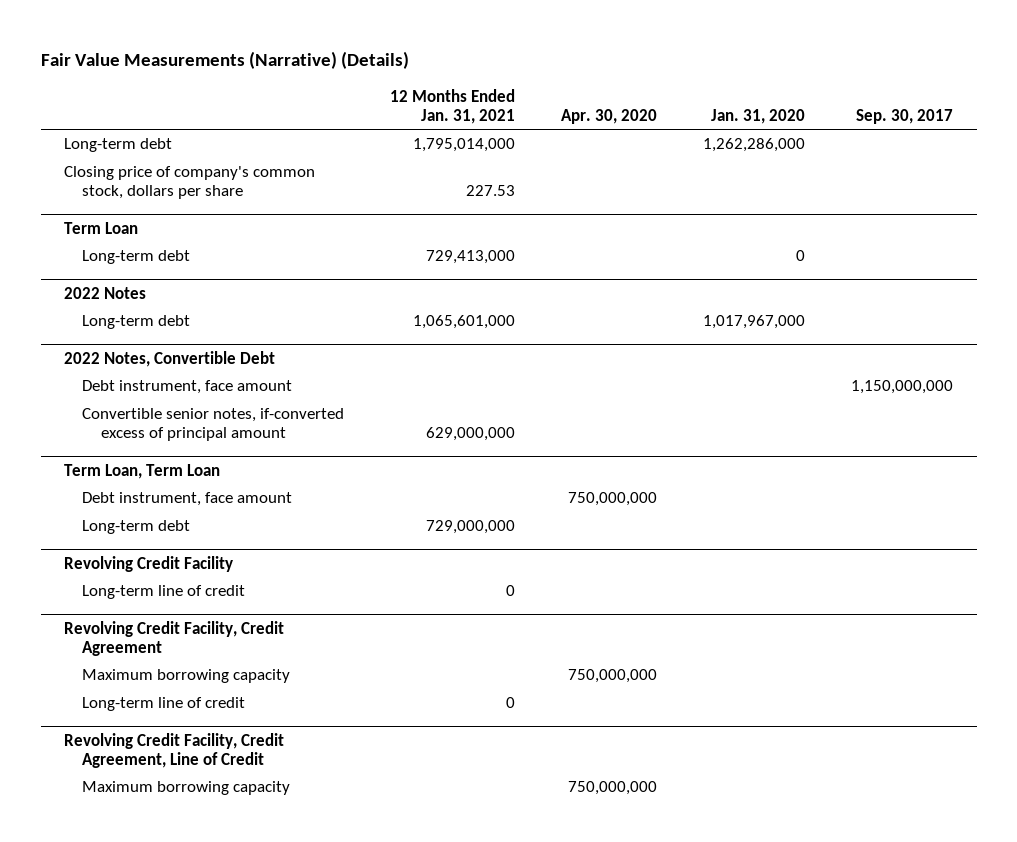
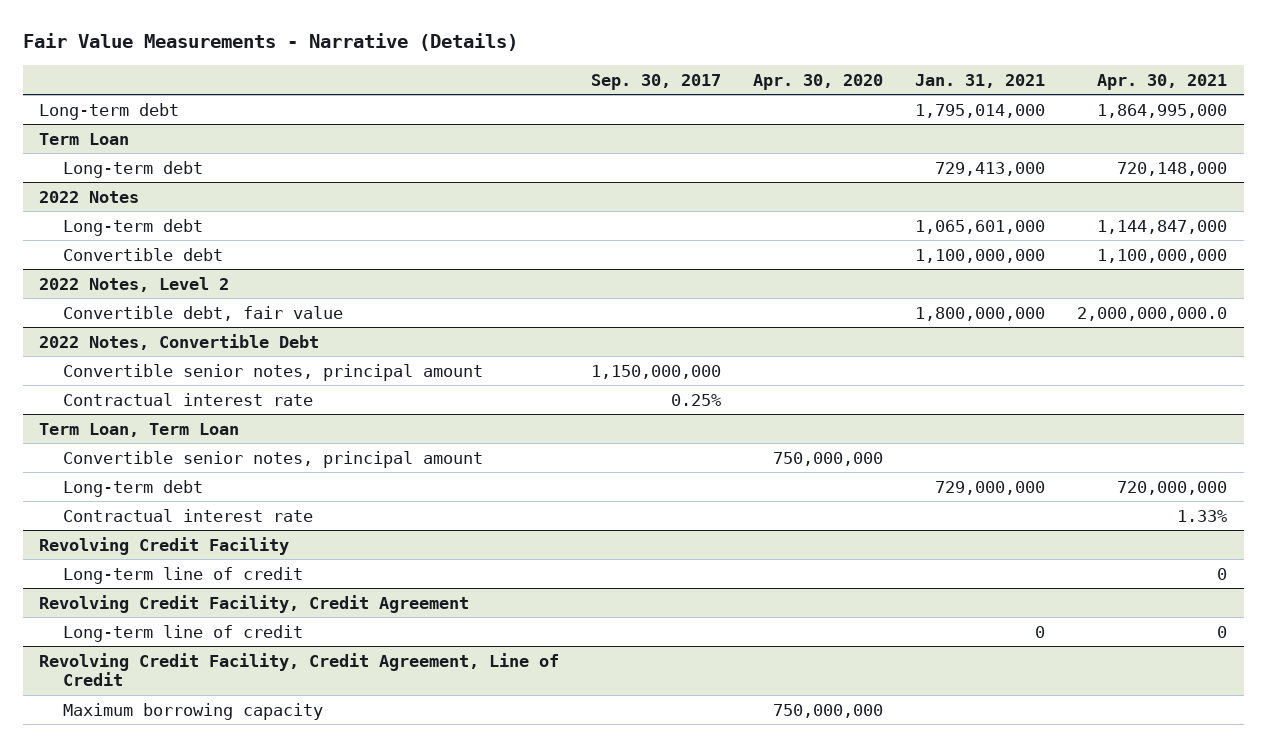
[40,51,409,70] Fair Value Measurements (Narrative) (Details) -> [23,33,519,52] Fair Value Measurements - Narrative (Details)
[390,88,516,124] 12 Months Ended Jan. 31, 2021 -> none
[711,108,806,124] Jan. 31, 2020 -> none
none -> [915,73,1046,88] Jan. 31, 2021
none -> [1097,73,1228,90] Apr. 30, 2021
[63,166,315,200] Closing price of company's common stock, dollars per share -> none
none -> [62,247,223,261] Convertible debt
none -> [39,276,230,292] 2022 Notes, Level 2
none -> [62,305,343,321] Convertible debt, fair value
[82,408,345,442] Convertible senior notes, if-converted excess of principal amount -> none
[82,380,293,395] Debt instrument, face amount -> [62,363,483,381] Convertible senior notes, principal amount
none -> [62,392,313,406] Contractual interest rate
[82,492,293,507] Debt instrument, face amount -> [62,450,483,468] Convertible senior notes, principal amount
none -> [62,508,313,522] Contractual interest rate
[82,669,291,684] Maximum borrowing capacity -> none

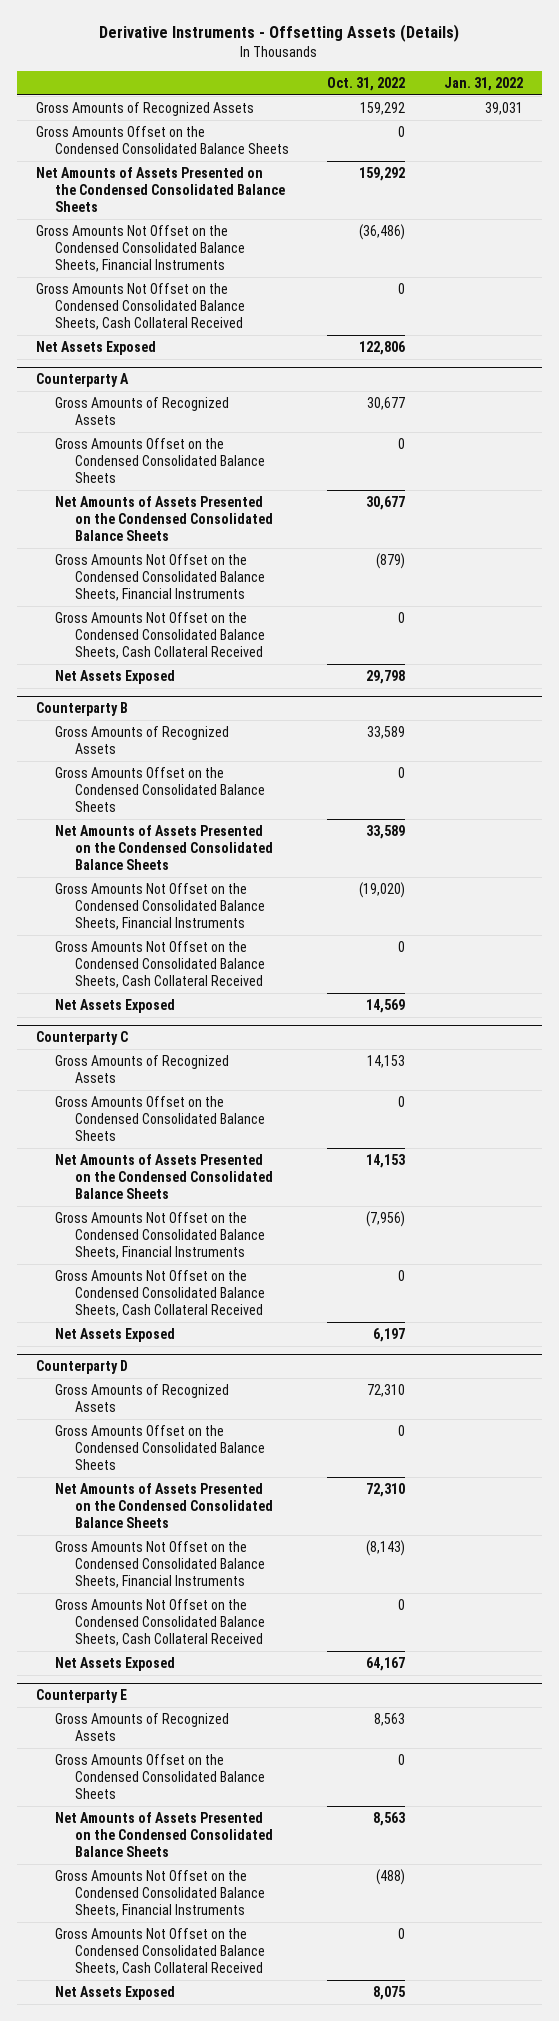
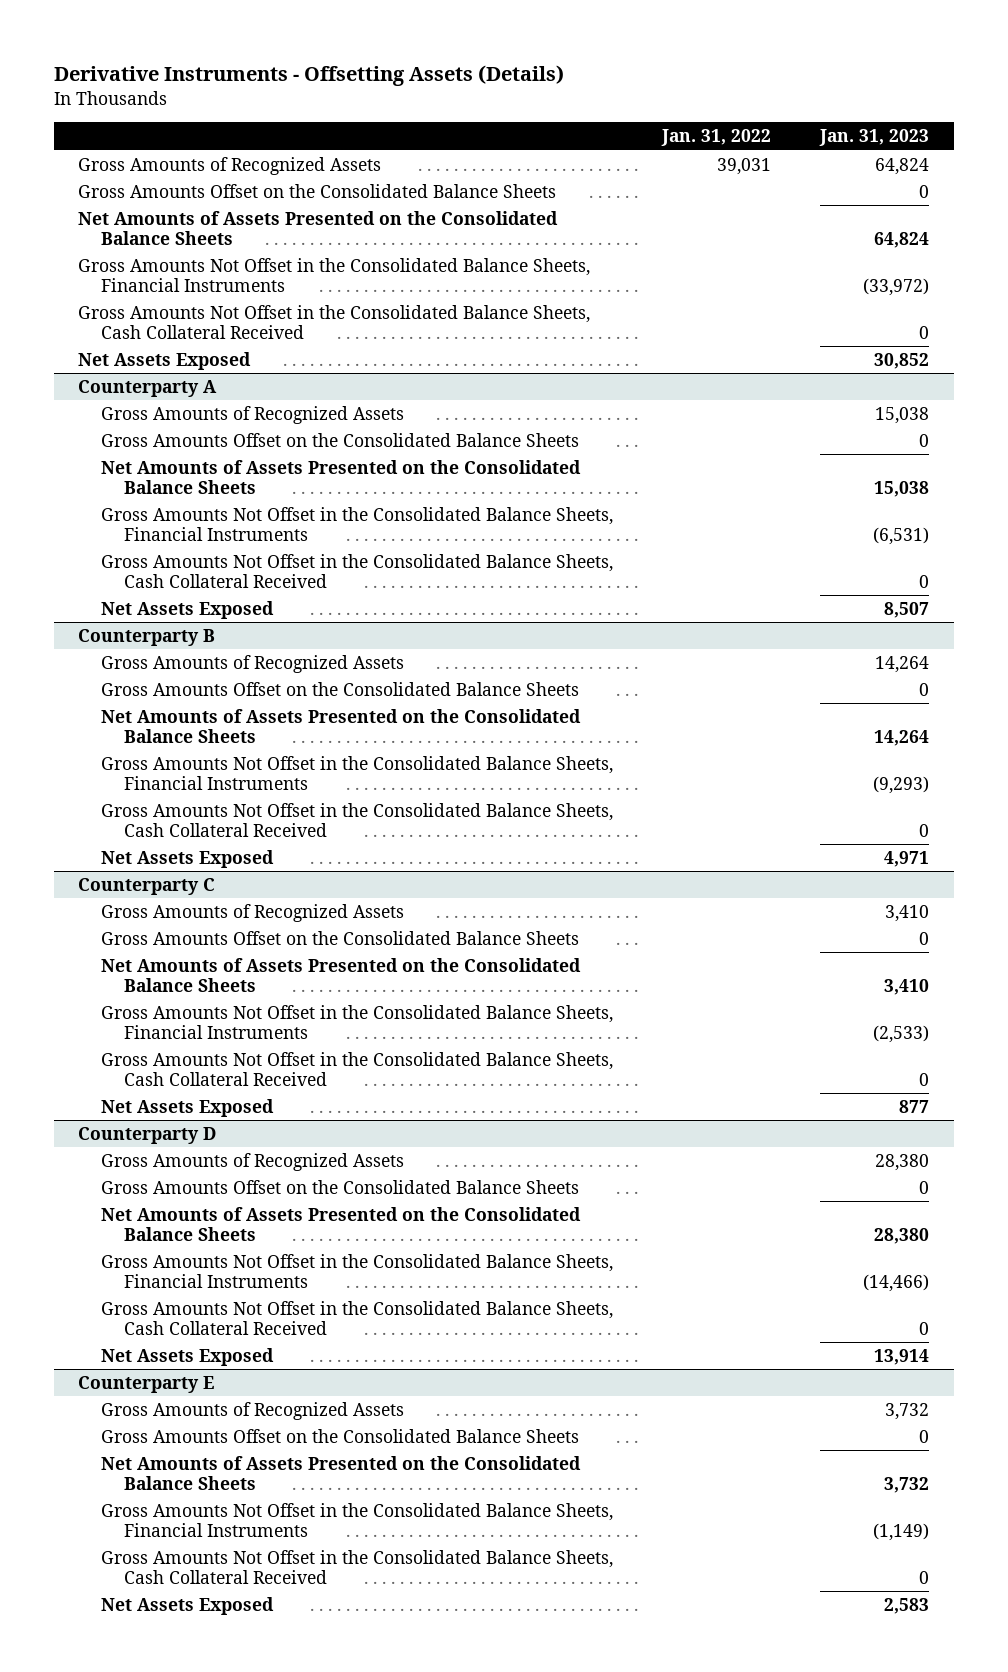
[327,76,406,91] Oct. 31, 2022 -> none
none -> [819,129,930,147] Jan. 31, 2023
[35,125,290,154] Gross Amounts Offset on the Condensed Consolidated Balance Sheets -> [78,183,557,198] Gross Amounts Offset on the Consolidated Balance Sheets
[35,166,286,212] Net Amounts of Assets Presented on the Condensed Consolidated Balance Sheets -> [78,210,559,246] Net Amounts of Assets Presented on the Consolidated Balance Sheets
[35,224,246,272] Gross Amounts Not Offset on the Condensed Consolidated Balance Sheets, Financial Instruments -> [78,257,591,293] Gross Amounts Not Offset in the Consolidated Balance Sheets, Financial Instruments
[35,282,246,330] Gross Amounts Not Offset on the Condensed Consolidated Balance Sheets, Cash Collateral Received -> [78,304,591,340] Gross Amounts Not Offset in the Consolidated Balance Sheets, Cash Collateral Received
[55,437,265,483] Gross Amounts Offset on the Condensed Consolidated Balance Sheets -> [101,432,580,447] Gross Amounts Offset on the Consolidated Balance Sheets
[55,495,273,541] Net Amounts of Assets Presented on the Condensed Consolidated Balance Sheets -> [101,459,582,495] Net Amounts of Assets Presented on the Consolidated Balance Sheets
[55,553,265,601] Gross Amounts Not Offset on the Condensed Consolidated Balance Sheets, Financial Instruments -> [101,506,614,542] Gross Amounts Not Offset in the Consolidated Balance Sheets, Financial Instruments
[55,611,265,659] Gross Amounts Not Offset on the Condensed Consolidated Balance Sheets, Cash Collateral Received -> [101,553,614,589] Gross Amounts Not Offset in the Consolidated Balance Sheets, Cash Collateral Received
[55,766,265,812] Gross Amounts Offset on the Condensed Consolidated Balance Sheets -> [101,681,580,696] Gross Amounts Offset on the Consolidated Balance Sheets
[55,824,273,870] Net Amounts of Assets Presented on the Condensed Consolidated Balance Sheets -> [101,708,582,744] Net Amounts of Assets Presented on the Consolidated Balance Sheets
[55,882,265,930] Gross Amounts Not Offset on the Condensed Consolidated Balance Sheets, Financial Instruments -> [101,755,614,791] Gross Amounts Not Offset in the Consolidated Balance Sheets, Financial Instruments
[55,940,265,988] Gross Amounts Not Offset on the Condensed Consolidated Balance Sheets, Cash Collateral Received -> [101,802,614,838] Gross Amounts Not Offset in the Consolidated Balance Sheets, Cash Collateral Received
[55,1095,265,1141] Gross Amounts Offset on the Condensed Consolidated Balance Sheets -> [101,930,580,945] Gross Amounts Offset on the Consolidated Balance Sheets
[55,1153,273,1199] Net Amounts of Assets Presented on the Condensed Consolidated Balance Sheets -> [101,957,582,993] Net Amounts of Assets Presented on the Consolidated Balance Sheets
[55,1211,265,1259] Gross Amounts Not Offset on the Condensed Consolidated Balance Sheets, Financial Instruments -> [101,1004,614,1040] Gross Amounts Not Offset in the Consolidated Balance Sheets, Financial Instruments
[55,1269,265,1317] Gross Amounts Not Offset on the Condensed Consolidated Balance Sheets, Cash Collateral Received -> [101,1051,614,1087] Gross Amounts Not Offset in the Consolidated Balance Sheets, Cash Collateral Received
[55,1424,265,1470] Gross Amounts Offset on the Condensed Consolidated Balance Sheets -> [101,1179,580,1194] Gross Amounts Offset on the Consolidated Balance Sheets
[55,1482,273,1528] Net Amounts of Assets Presented on the Condensed Consolidated Balance Sheets -> [101,1206,582,1242] Net Amounts of Assets Presented on the Consolidated Balance Sheets
[55,1540,265,1588] Gross Amounts Not Offset on the Condensed Consolidated Balance Sheets, Financial Instruments -> [101,1253,614,1289] Gross Amounts Not Offset in the Consolidated Balance Sheets, Financial Instruments
[55,1598,265,1646] Gross Amounts Not Offset on the Condensed Consolidated Balance Sheets, Cash Collateral Received -> [101,1300,614,1336] Gross Amounts Not Offset in the Consolidated Balance Sheets, Cash Collateral Received
[55,1753,265,1799] Gross Amounts Offset on the Condensed Consolidated Balance Sheets -> [101,1428,580,1443] Gross Amounts Offset on the Consolidated Balance Sheets
[55,1811,273,1857] Net Amounts of Assets Presented on the Condensed Consolidated Balance Sheets -> [101,1455,582,1491] Net Amounts of Assets Presented on the Consolidated Balance Sheets
[55,1869,265,1917] Gross Amounts Not Offset on the Condensed Consolidated Balance Sheets, Financial Instruments -> [101,1502,614,1538] Gross Amounts Not Offset in the Consolidated Balance Sheets, Financial Instruments
[55,1927,265,1975] Gross Amounts Not Offset on the Condensed Consolidated Balance Sheets, Cash Collateral Received -> [101,1549,614,1585] Gross Amounts Not Offset in the Consolidated Balance Sheets, Cash Collateral Received

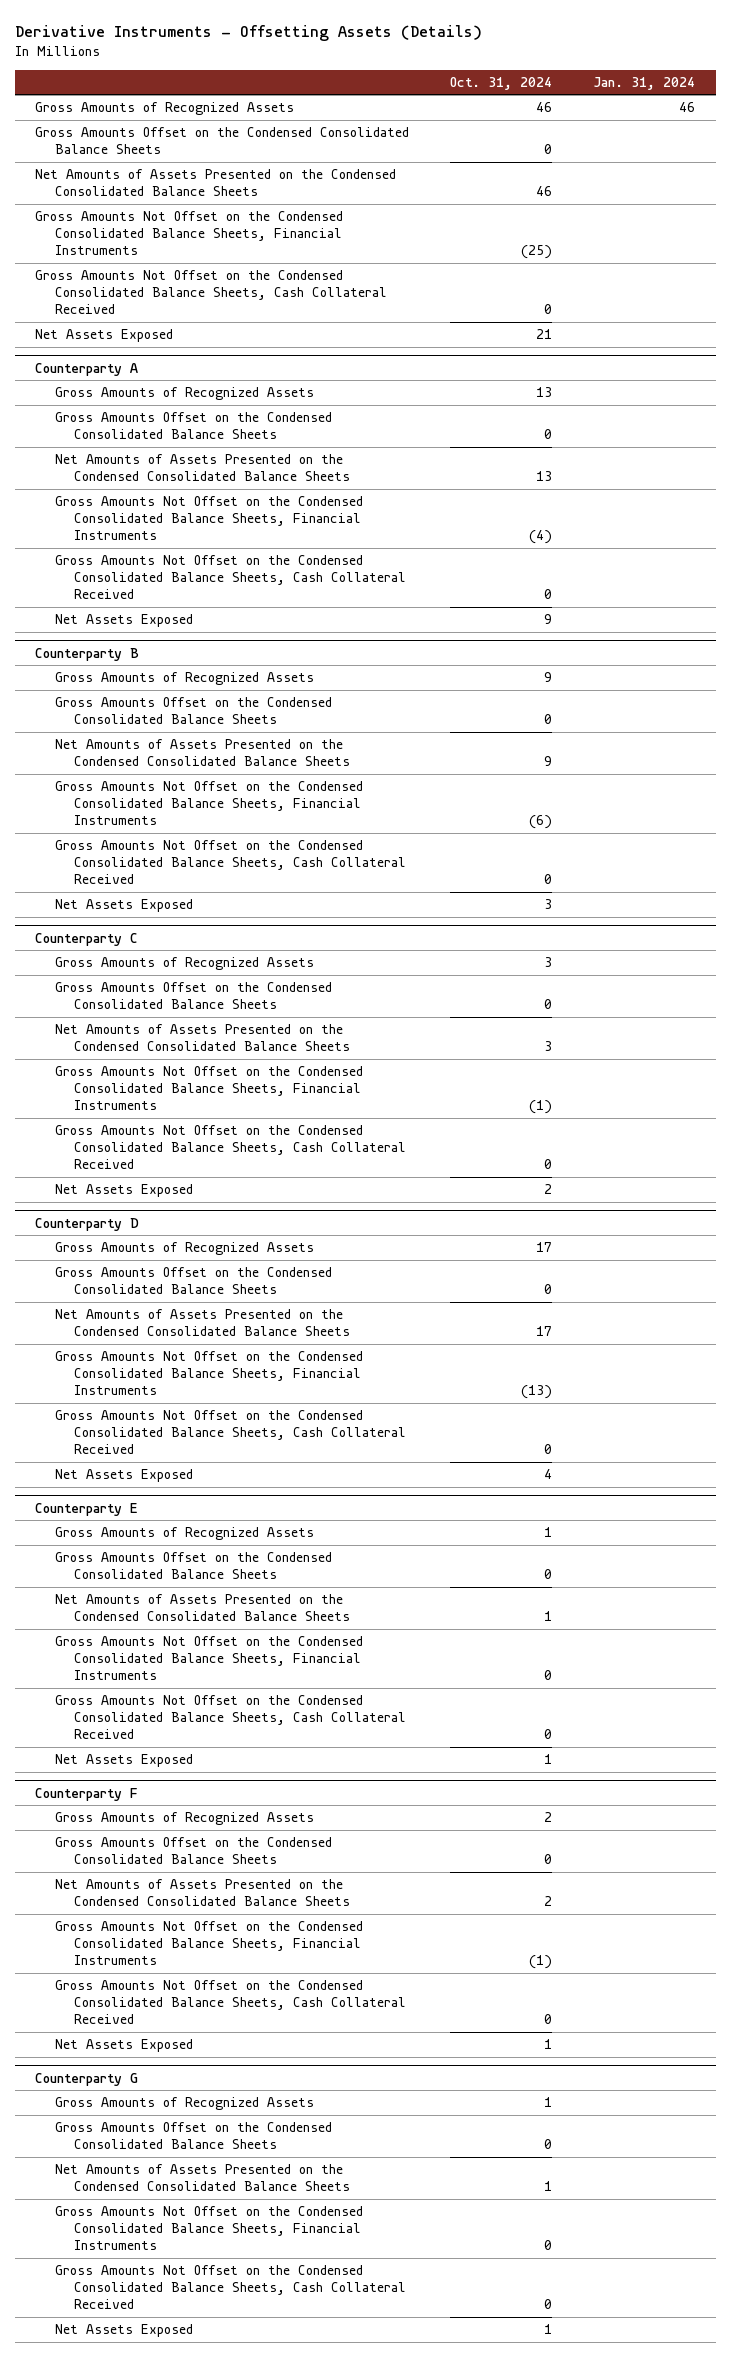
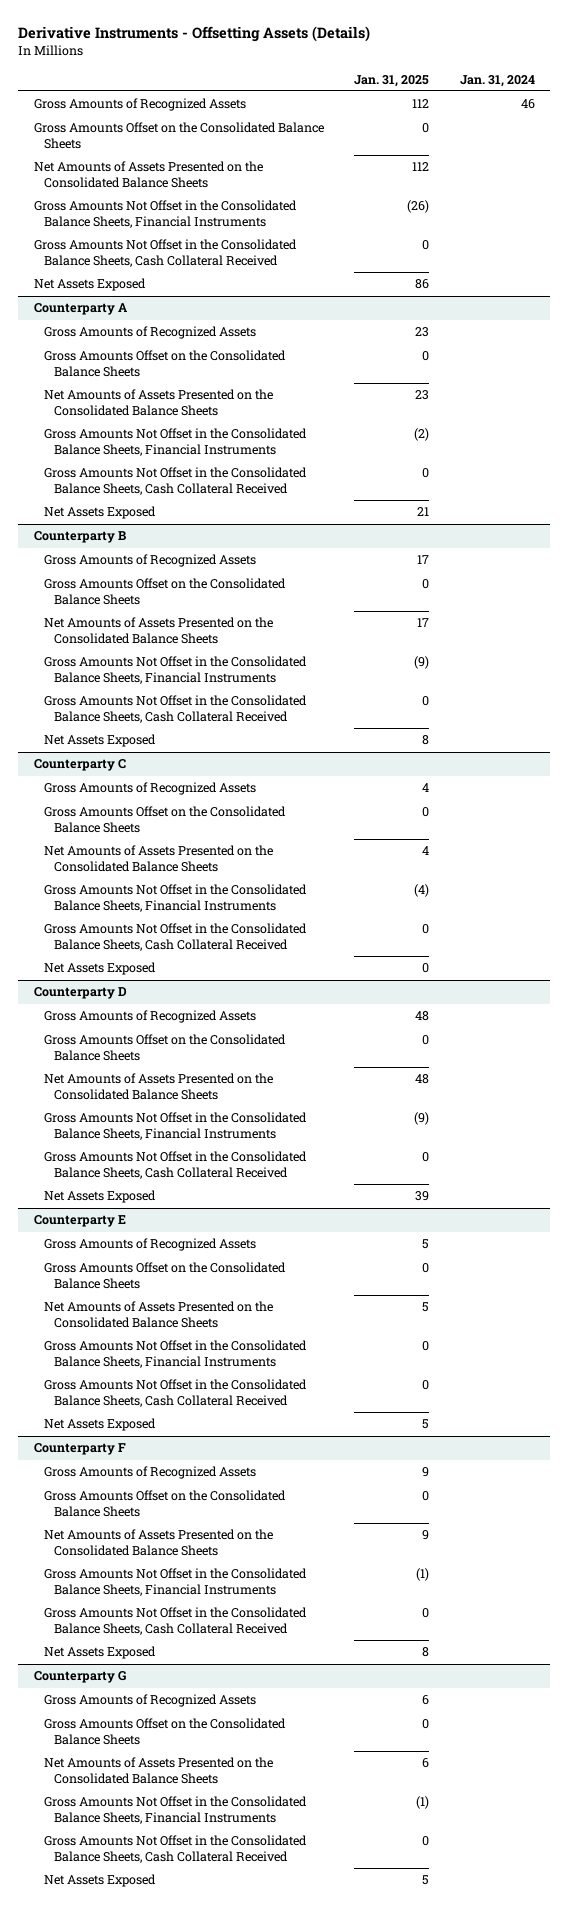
[450,76,553,90] Oct. 31, 2024 -> none
none -> [354,74,430,87] Jan. 31, 2025
[35,127,410,155] Gross Amounts Offset on the Condensed Consolidated Balance Sheets -> [33,122,324,150] Gross Amounts Offset on the Consolidated Balance Sheets
[35,169,397,197] Net Amounts of Assets Presented on the Condensed Consolidated Balance Sheets -> [33,161,263,189] Net Amounts of Assets Presented on the Consolidated Balance Sheets
[35,211,344,256] Gross Amounts Not Offset on the Condensed Consolidated Balance Sheets, Financial Instruments -> [33,200,297,229] Gross Amounts Not Offset in the Consolidated Balance Sheets, Financial Instruments
[35,270,387,315] Gross Amounts Not Offset on the Condensed Consolidated Balance Sheets, Cash Collateral Received -> [33,239,297,268] Gross Amounts Not Offset in the Consolidated Balance Sheets, Cash Collateral Received
[54,412,332,440] Gross Amounts Offset on the Condensed Consolidated Balance Sheets -> [43,350,286,378] Gross Amounts Offset on the Consolidated Balance Sheets
[54,454,351,482] Net Amounts of Assets Presented on the Condensed Consolidated Balance Sheets -> [43,389,273,417] Net Amounts of Assets Presented on the Consolidated Balance Sheets
[54,496,363,541] Gross Amounts Not Offset on the Condensed Consolidated Balance Sheets, Financial Instruments -> [43,428,307,457] Gross Amounts Not Offset in the Consolidated Balance Sheets, Financial Instruments
[54,555,407,600] Gross Amounts Not Offset on the Condensed Consolidated Balance Sheets, Cash Collateral Received -> [43,467,307,496] Gross Amounts Not Offset in the Consolidated Balance Sheets, Cash Collateral Received
[54,697,332,725] Gross Amounts Offset on the Condensed Consolidated Balance Sheets -> [43,578,286,606] Gross Amounts Offset on the Consolidated Balance Sheets
[54,739,351,767] Net Amounts of Assets Presented on the Condensed Consolidated Balance Sheets -> [43,617,273,645] Net Amounts of Assets Presented on the Consolidated Balance Sheets
[54,781,363,826] Gross Amounts Not Offset on the Condensed Consolidated Balance Sheets, Financial Instruments -> [43,656,307,685] Gross Amounts Not Offset in the Consolidated Balance Sheets, Financial Instruments
[54,840,407,885] Gross Amounts Not Offset on the Condensed Consolidated Balance Sheets, Cash Collateral Received -> [43,695,307,724] Gross Amounts Not Offset in the Consolidated Balance Sheets, Cash Collateral Received
[54,982,332,1010] Gross Amounts Offset on the Condensed Consolidated Balance Sheets -> [43,806,286,834] Gross Amounts Offset on the Consolidated Balance Sheets
[54,1024,351,1052] Net Amounts of Assets Presented on the Condensed Consolidated Balance Sheets -> [43,845,273,873] Net Amounts of Assets Presented on the Consolidated Balance Sheets
[54,1066,363,1111] Gross Amounts Not Offset on the Condensed Consolidated Balance Sheets, Financial Instruments -> [43,884,307,913] Gross Amounts Not Offset in the Consolidated Balance Sheets, Financial Instruments
[54,1125,407,1170] Gross Amounts Not Offset on the Condensed Consolidated Balance Sheets, Cash Collateral Received -> [43,923,307,952] Gross Amounts Not Offset in the Consolidated Balance Sheets, Cash Collateral Received
[54,1267,332,1295] Gross Amounts Offset on the Condensed Consolidated Balance Sheets -> [43,1034,286,1062] Gross Amounts Offset on the Consolidated Balance Sheets
[54,1309,351,1337] Net Amounts of Assets Presented on the Condensed Consolidated Balance Sheets -> [43,1073,273,1101] Net Amounts of Assets Presented on the Consolidated Balance Sheets
[54,1351,363,1396] Gross Amounts Not Offset on the Condensed Consolidated Balance Sheets, Financial Instruments -> [43,1112,307,1141] Gross Amounts Not Offset in the Consolidated Balance Sheets, Financial Instruments
[54,1410,407,1455] Gross Amounts Not Offset on the Condensed Consolidated Balance Sheets, Cash Collateral Received -> [43,1151,307,1180] Gross Amounts Not Offset in the Consolidated Balance Sheets, Cash Collateral Received
[54,1552,332,1580] Gross Amounts Offset on the Condensed Consolidated Balance Sheets -> [43,1262,286,1290] Gross Amounts Offset on the Consolidated Balance Sheets
[54,1594,351,1622] Net Amounts of Assets Presented on the Condensed Consolidated Balance Sheets -> [43,1301,273,1329] Net Amounts of Assets Presented on the Consolidated Balance Sheets
[54,1636,363,1681] Gross Amounts Not Offset on the Condensed Consolidated Balance Sheets, Financial Instruments -> [43,1340,307,1369] Gross Amounts Not Offset in the Consolidated Balance Sheets, Financial Instruments
[54,1695,407,1740] Gross Amounts Not Offset on the Condensed Consolidated Balance Sheets, Cash Collateral Received -> [43,1379,307,1408] Gross Amounts Not Offset in the Consolidated Balance Sheets, Cash Collateral Received
[54,1837,332,1865] Gross Amounts Offset on the Condensed Consolidated Balance Sheets -> [43,1490,286,1518] Gross Amounts Offset on the Consolidated Balance Sheets
[54,1879,351,1907] Net Amounts of Assets Presented on the Condensed Consolidated Balance Sheets -> [43,1529,273,1557] Net Amounts of Assets Presented on the Consolidated Balance Sheets
[54,1921,363,1966] Gross Amounts Not Offset on the Condensed Consolidated Balance Sheets, Financial Instruments -> [43,1568,307,1597] Gross Amounts Not Offset in the Consolidated Balance Sheets, Financial Instruments
[54,1980,407,2025] Gross Amounts Not Offset on the Condensed Consolidated Balance Sheets, Cash Collateral Received -> [43,1607,307,1636] Gross Amounts Not Offset in the Consolidated Balance Sheets, Cash Collateral Received
[54,2122,332,2150] Gross Amounts Offset on the Condensed Consolidated Balance Sheets -> [43,1718,286,1746] Gross Amounts Offset on the Consolidated Balance Sheets
[54,2164,351,2192] Net Amounts of Assets Presented on the Condensed Consolidated Balance Sheets -> [43,1757,273,1785] Net Amounts of Assets Presented on the Consolidated Balance Sheets
[54,2206,363,2251] Gross Amounts Not Offset on the Condensed Consolidated Balance Sheets, Financial Instruments -> [43,1796,307,1825] Gross Amounts Not Offset in the Consolidated Balance Sheets, Financial Instruments
[54,2265,407,2310] Gross Amounts Not Offset on the Condensed Consolidated Balance Sheets, Cash Collateral Received -> [43,1835,307,1864] Gross Amounts Not Offset in the Consolidated Balance Sheets, Cash Collateral Received

